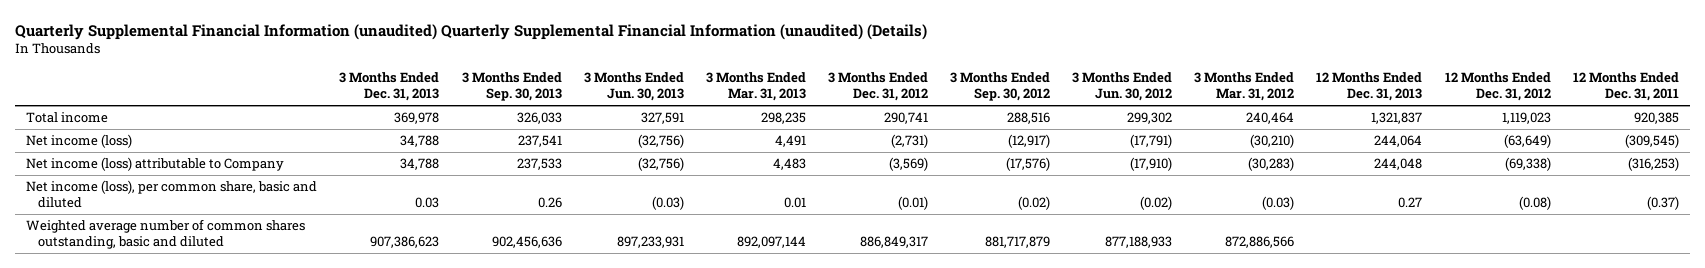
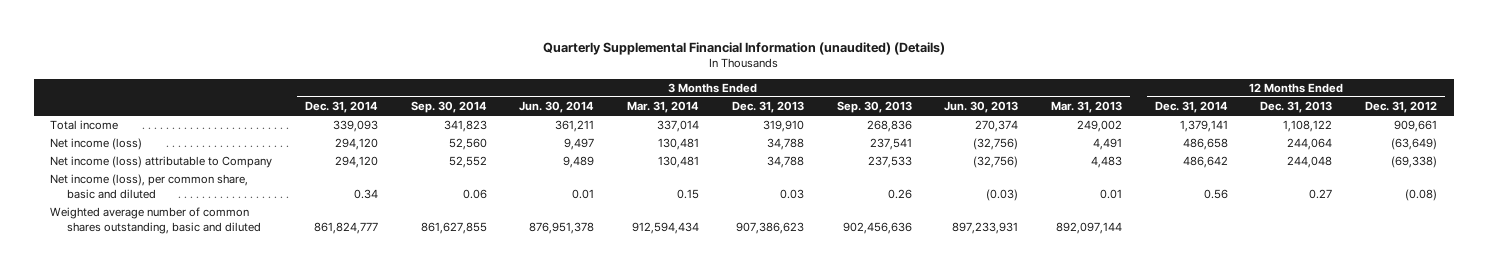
[15,23,928,40] Quarterly Supplemental Financial Information (unaudited) Quarterly Supplemental Financial Information (unaudited) (Details) -> [542,41,945,55] Quarterly Supplemental Financial Information (unaudited) (Details)
[827,72,928,102] 3 Months Ended Dec. 31, 2012 -> none
[950,72,1051,102] 3 Months Ended Sep. 30, 2012 -> none
[1072,72,1173,102] 3 Months Ended Jun. 30, 2012 -> none
[1194,72,1295,102] 3 Months Ended Mar. 31, 2012 -> none
[1572,72,1679,102] 12 Months Ended Dec. 31, 2011 -> none
none -> [304,101,378,114] Dec. 31, 2014
none -> [410,101,487,114] Sep. 30, 2014
none -> [519,101,595,114] Jun. 30, 2014
none -> [627,101,700,114] Mar. 31, 2014
none -> [1154,101,1228,114] Dec. 31, 2014
[394,112,440,125] 369,978 -> [762,120,804,133] 319,910
[516,112,562,125] 326,033 -> [866,120,912,133] 268,836
[640,112,684,125] 327,591 -> [975,120,1019,133] 270,374
[760,112,806,125] 298,235 -> [1076,120,1122,133] 249,002
[1371,112,1423,125] 1,321,837 -> [1283,120,1333,133] 1,108,122
[1501,112,1551,125] 1,119,023 -> [1394,120,1438,133] 909,661

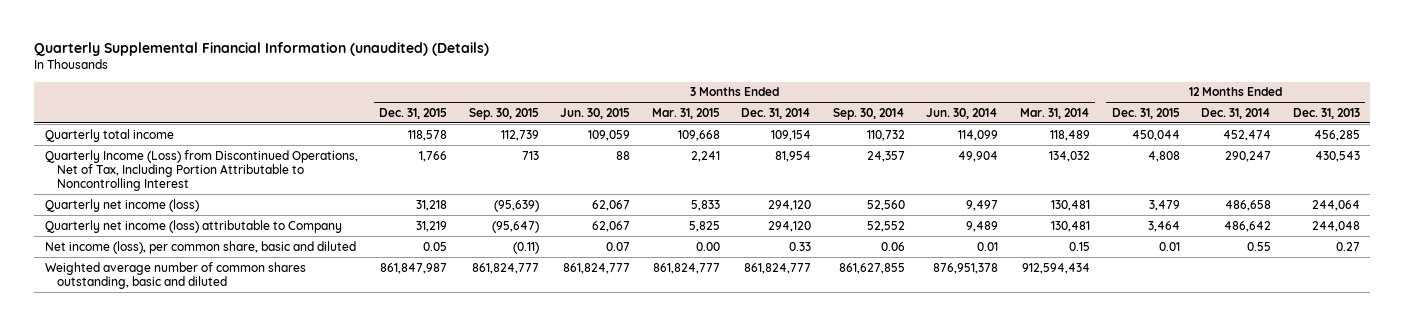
[731,101,804,114] Dec. 31, 2013 -> none
[836,101,912,114] Sep. 30, 2013 -> none
[944,101,1019,114] Jun. 30, 2013 -> none
[1050,101,1122,114] Mar. 31, 2013 -> none
[1365,101,1438,114] Dec. 31, 2012 -> none
none -> [379,107,448,119] Dec. 31, 2015
none -> [468,107,539,120] Sep. 30, 2015
none -> [560,107,631,119] Jun. 30, 2015
none -> [651,107,720,119] Mar. 31, 2015
none -> [1111,107,1180,119] Dec. 31, 2015
[50,120,119,131] Total income -> [44,128,174,142] Quarterly total income
[332,120,378,133] 339,093 -> [771,129,812,141] 109,154
[443,120,487,133] 341,823 -> [866,129,905,141] 110,732
[555,120,595,133] 361,211 -> [958,129,999,141] 114,099
[657,120,700,133] 337,014 -> [1050,129,1091,141] 118,489
[1179,120,1228,133] 1,379,141 -> [1223,129,1272,141] 452,474
[1283,120,1333,133] 1,108,122 -> [1313,129,1360,141] 456,285
none -> [44,149,358,191] Quarterly Income (Loss) from Discontinued Operations, Net of Tax, Including Portion Attributable to Noncontrolling Interest
[50,138,143,151] Net income (loss) -> [44,198,199,212] Quarterly net income (loss)
[50,156,273,169] Net income (loss) attributable to Company -> [44,219,342,233] Quarterly net income (loss) attributable to Company
[353,188,378,199] 0.34 -> [789,241,812,251] 0.33
[1203,188,1228,199] 0.56 -> [1247,241,1272,251] 0.55

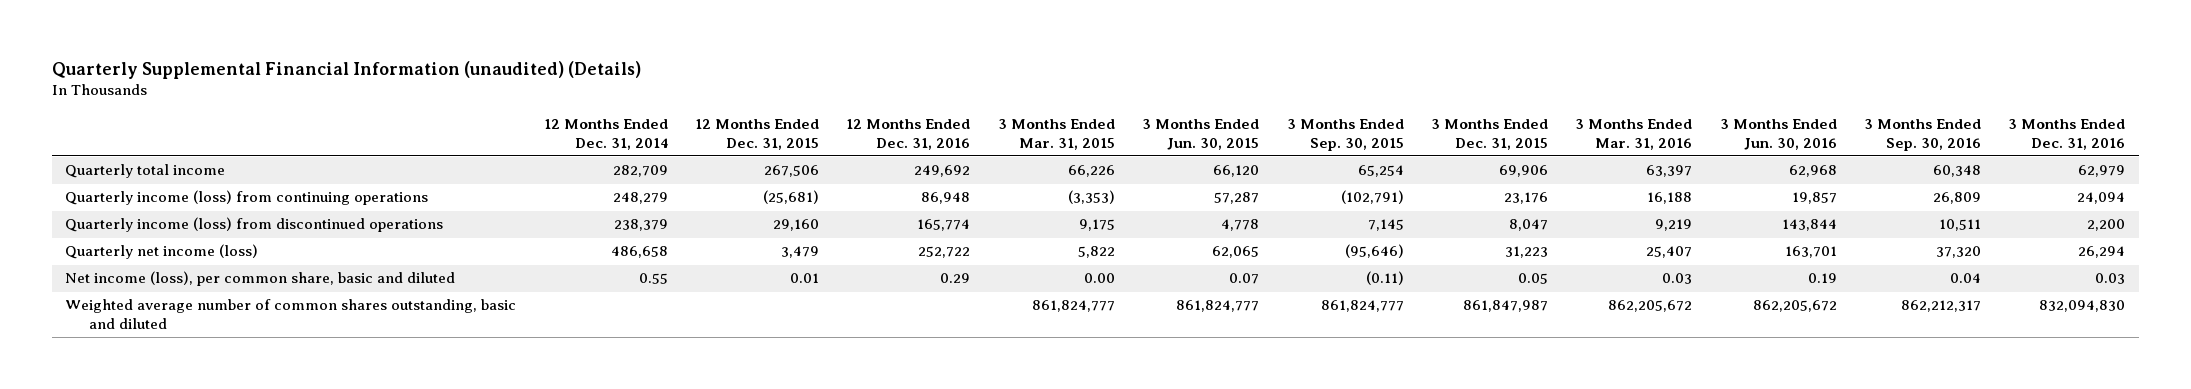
[741,107,812,119] Dec. 31, 2014 -> none
[832,107,905,120] Sep. 30, 2014 -> none
[926,107,999,119] Jun. 30, 2014 -> none
[1020,107,1091,119] Mar. 31, 2014 -> none
[1292,107,1360,119] Dec. 31, 2013 -> none
none -> [846,119,971,150] 12 Months Ended Dec. 31, 2016
none -> [1575,119,1693,150] 3 Months Ended Mar. 31, 2016
none -> [1719,119,1837,150] 3 Months Ended Jun. 30, 2016
none -> [1864,119,1982,151] 3 Months Ended Sep. 30, 2016
none -> [2008,119,2126,150] 3 Months Ended Dec. 31, 2016
[44,219,342,233] Quarterly net income (loss) attributable to Company -> none
[408,129,448,141] 118,578 -> [1498,165,1548,178] 69,906
[500,129,539,141] 112,739 -> [1357,165,1404,178] 65,254
[588,129,631,141] 109,059 -> [1213,165,1260,178] 66,120
[677,129,720,141] 109,668 -> [1067,165,1115,178] 66,226
[1131,129,1180,141] 450,044 -> [764,165,820,178] 267,506
[1223,129,1272,141] 452,474 -> [612,165,668,178] 282,709
none -> [65,190,429,206] Quarterly income (loss) from continuing operations
[44,149,358,191] Quarterly Income (Loss) from Discontinued Operations, Net of Tax, Including Portion Attributable to Noncontrolling Interest -> [65,217,444,233] Quarterly income (loss) from discontinued operations
[419,150,448,162] 1,766 -> [1508,219,1548,232] 8,047
[521,150,539,160] 713 -> [1367,219,1404,232] 7,145
[616,150,631,160] 88 -> [1221,219,1260,232] 4,778
[690,150,720,162] 2,241 -> [1078,219,1115,232] 9,175
[1147,150,1180,162] 4,808 -> [773,219,820,232] 29,160
[1225,150,1272,162] 290,247 -> [613,219,668,232] 238,379
[416,199,448,211] 31,218 -> [1504,246,1548,259] 31,223
[493,199,539,212] (95,639) -> [1344,244,1404,259] (95,646)
[592,199,631,211] 62,067 -> [1212,246,1260,259] 62,065
[690,199,720,211] 5,833 -> [1077,246,1115,259] 5,822

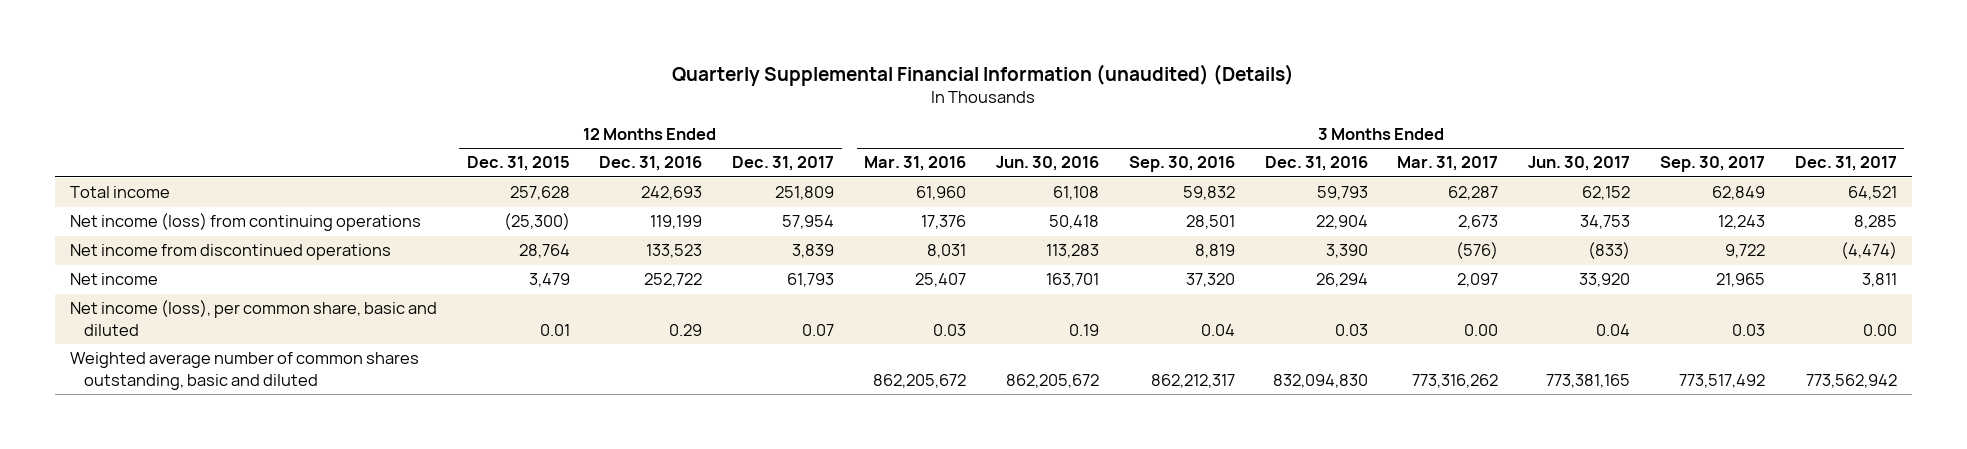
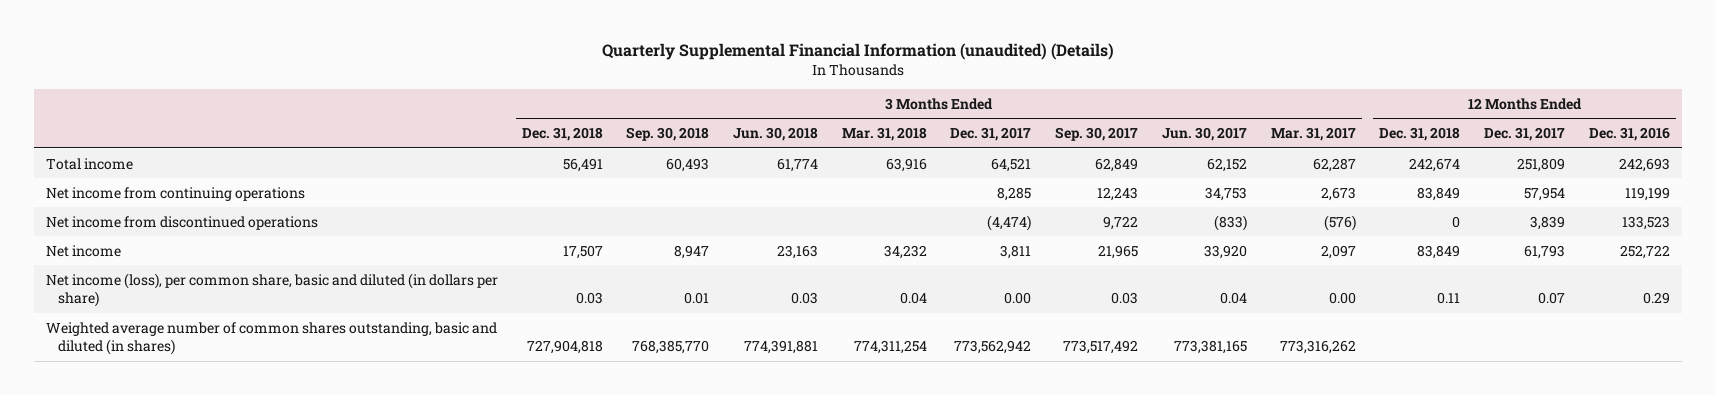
[466,156,570,172] Dec. 31, 2015 -> none
[864,156,967,172] Mar. 31, 2016 -> none
[995,156,1099,172] Jun. 30, 2016 -> none
[1128,156,1235,173] Sep. 30, 2016 -> none
[1264,156,1368,172] Dec. 31, 2016 -> none
none -> [521,127,603,142] Dec. 31, 2018
none -> [626,127,710,142] Sep. 30, 2018
none -> [733,127,819,142] Jun. 30, 2018
none -> [841,127,927,142] Mar. 31, 2018
none -> [1379,127,1461,142] Dec. 31, 2018
[69,213,421,232] Net income (loss) from continuing operations -> [45,186,305,201] Net income from continuing operations
[69,300,437,336] Net income (loss), per common share, basic and diluted -> [45,272,498,308] Net income (loss), per common share, basic and diluted (in dollars per share)
[69,352,419,390] Weighted average number of common shares outstanding, basic and diluted -> [45,321,497,356] Weighted average number of common shares outstanding, basic and diluted (in shares)

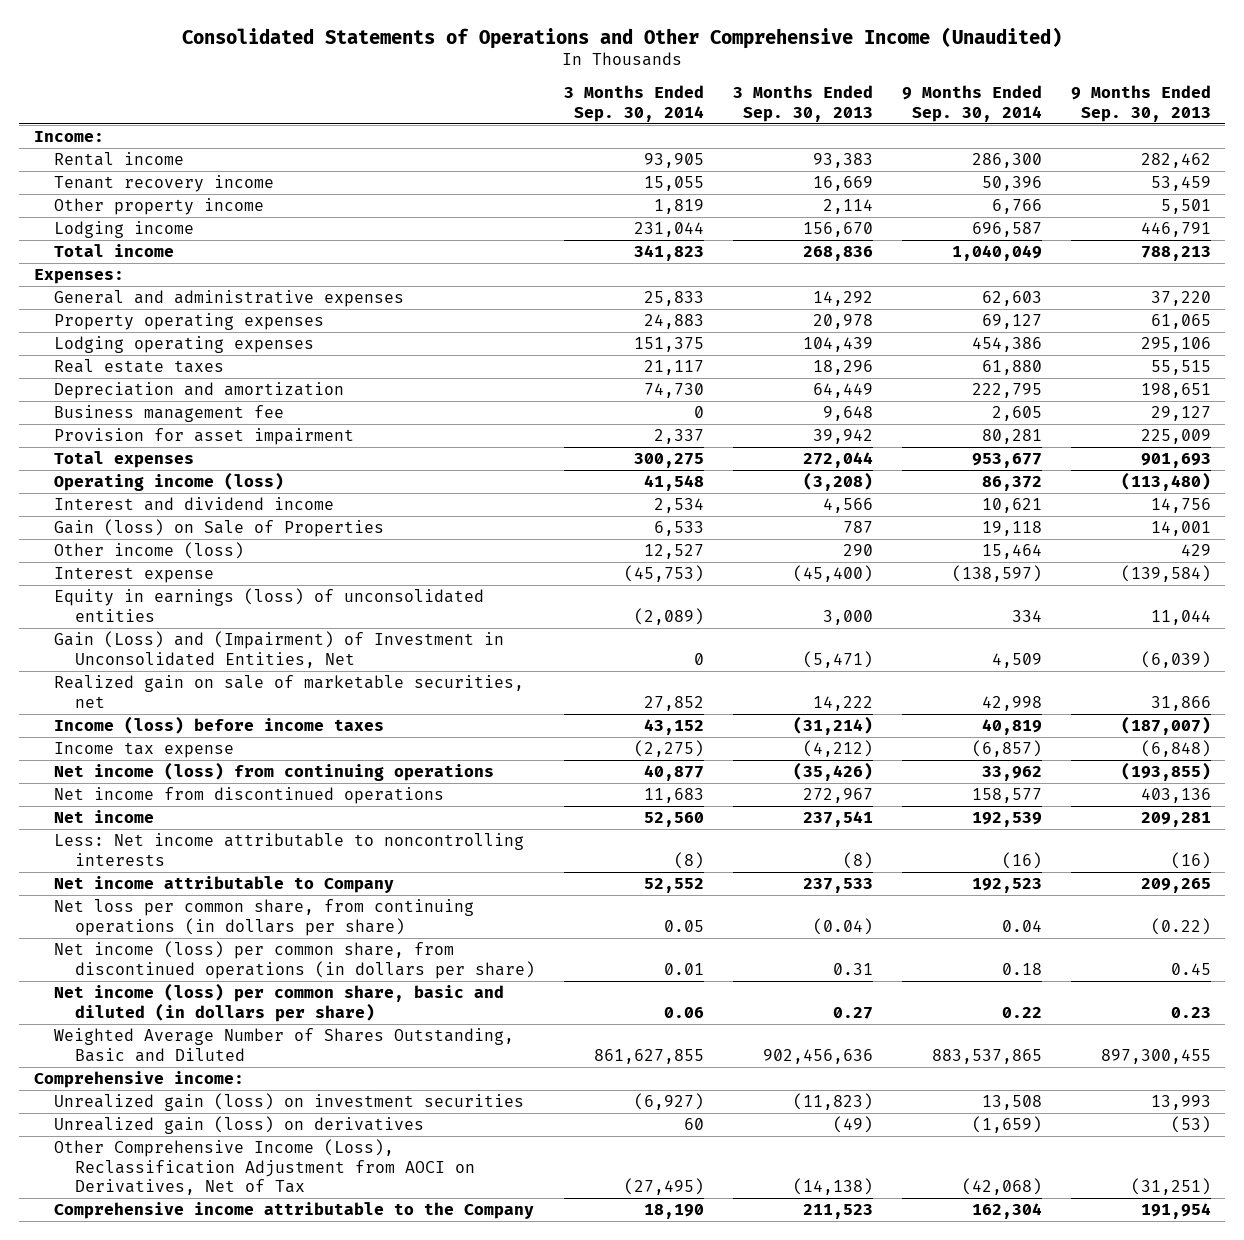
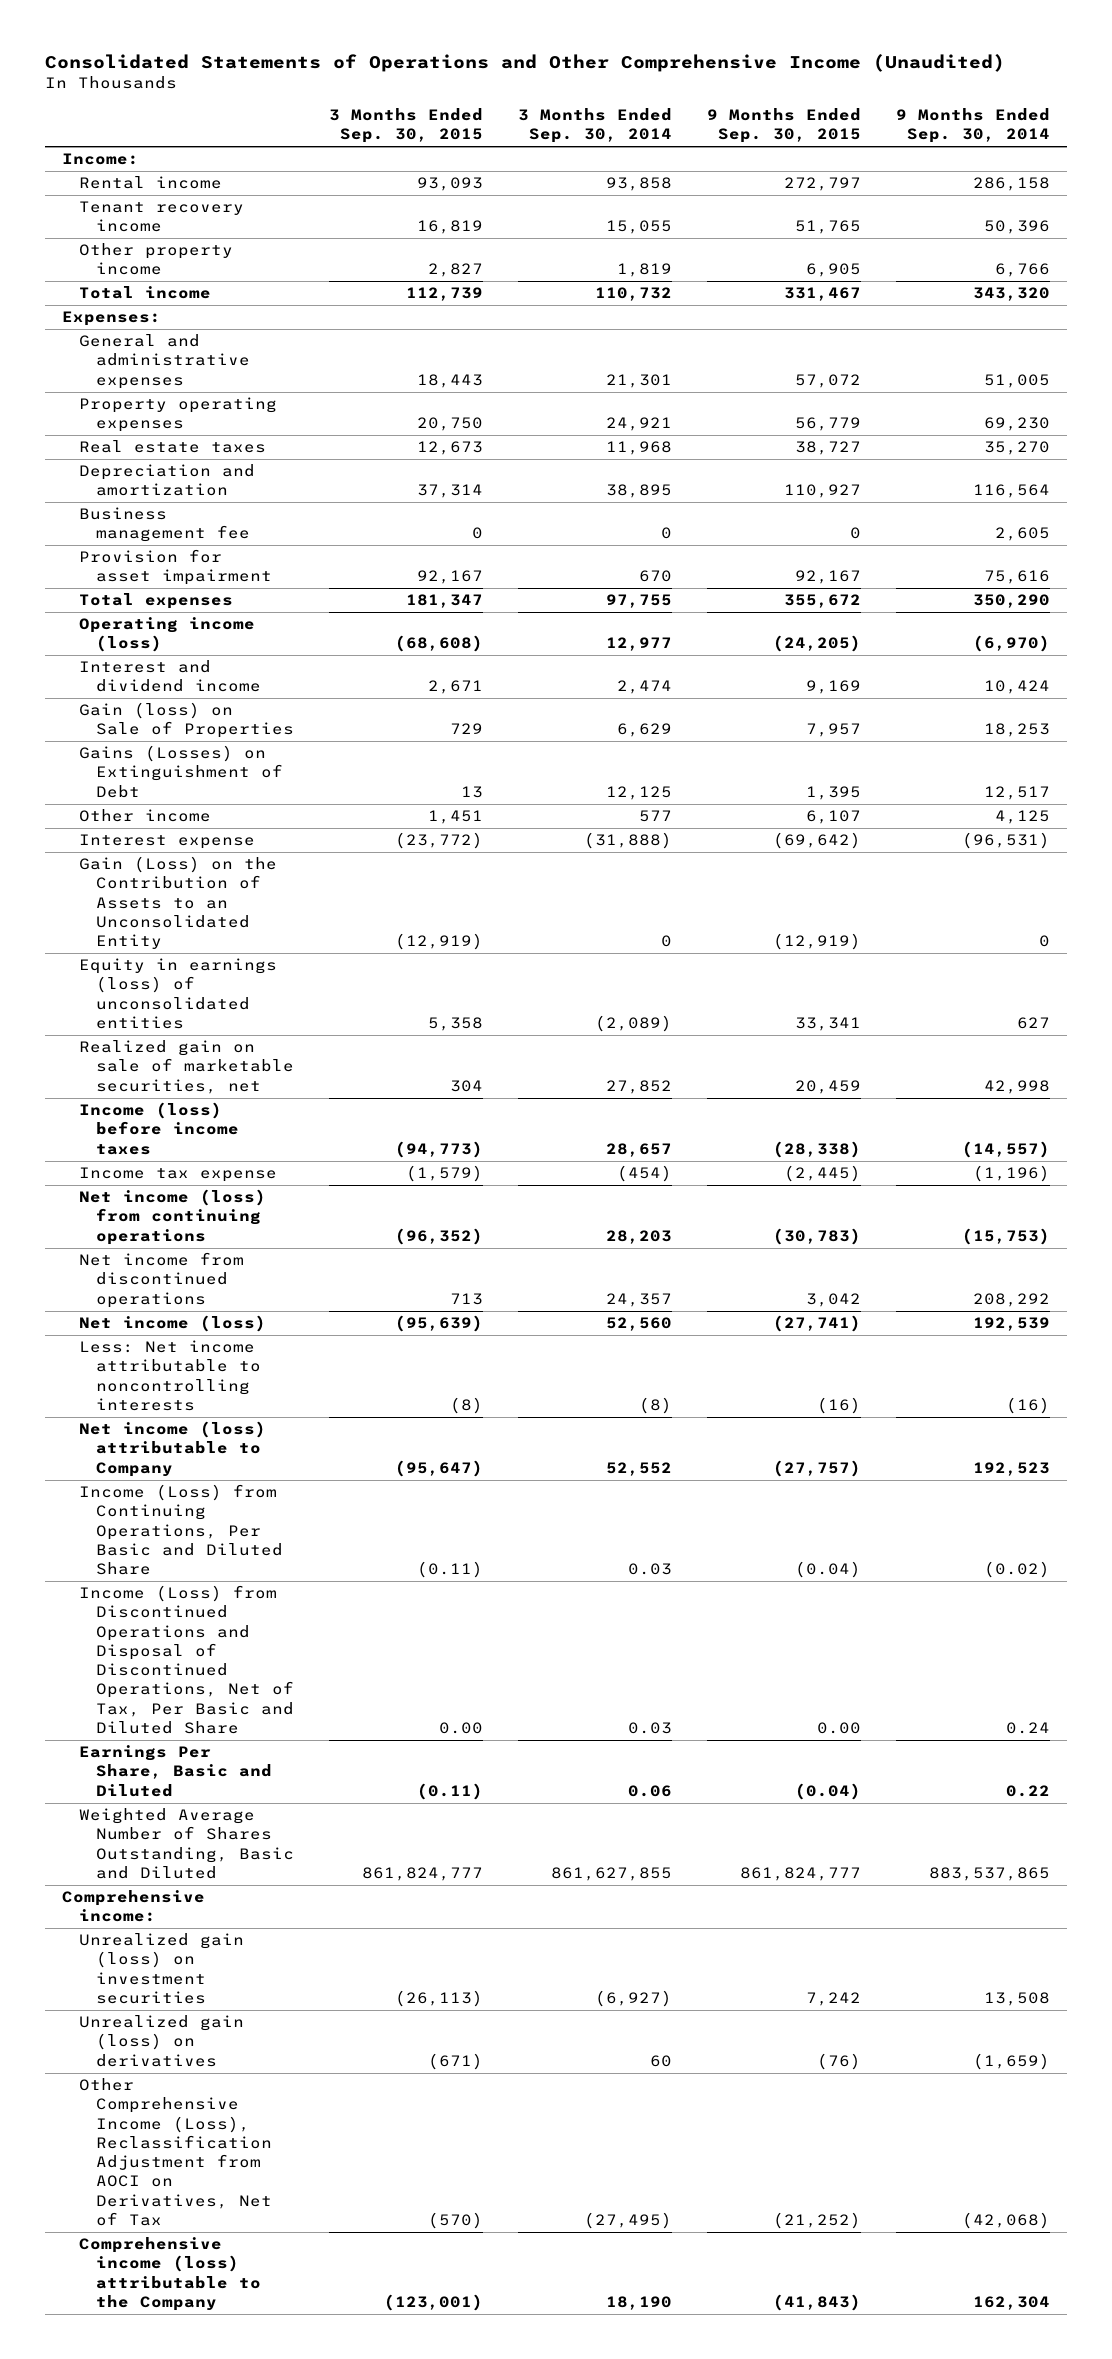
[732,85,873,122] 3 Months Ended Sep. 30, 2013 -> none
[1070,85,1211,122] 9 Months Ended Sep. 30, 2013 -> none
none -> [329,108,484,144] 3 Months Ended Sep. 30, 2015
none -> [706,108,861,144] 9 Months Ended Sep. 30, 2015
[643,153,704,169] 93,905 -> [605,177,672,192] 93,858
[971,153,1042,169] 286,300 -> [972,177,1050,192] 286,158
[54,221,195,239] Lodging income -> none
[633,245,704,262] 341,823 -> [594,287,672,302] 110,732
[951,245,1042,262] 1,040,049 -> [972,287,1050,302] 343,320
[54,336,315,354] Lodging operating expenses -> none
[643,291,704,307] 25,833 -> [605,373,672,388] 21,301
[981,291,1042,307] 62,603 -> [983,373,1050,388] 51,005
[643,314,704,330] 24,883 -> [605,417,672,432] 24,921
[981,314,1042,330] 69,127 -> [983,417,1050,432] 69,230
[643,360,704,376] 21,117 -> [605,441,672,456] 11,968
[981,360,1042,376] 61,880 -> [983,441,1050,456] 35,270
[643,383,704,399] 74,730 -> [605,484,672,499] 38,895
[971,383,1042,399] 222,795 -> [972,484,1050,499] 116,564
[54,631,505,668] Gain (Loss) and (Impairment) of Investment in Unconsolidated Entities, Net -> none
[653,429,704,445] 2,337 -> [638,570,672,583] 670
[981,429,1042,445] 80,281 -> [983,570,1050,585] 75,616
[633,453,704,469] 300,275 -> [605,594,672,609] 97,755
[971,453,1042,469] 953,677 -> [972,594,1050,609] 350,290
[643,475,704,492] 41,548 -> [605,637,672,652] 12,977
[981,476,1042,492] 86,372 -> [972,635,1050,653] (6,970)
[653,498,704,514] 2,534 -> [616,680,672,695] 2,474
[981,498,1042,514] 10,621 -> [983,680,1050,695] 10,424
[653,521,704,537] 6,533 -> [616,723,672,738] 6,629
[981,521,1042,537] 19,118 -> [983,723,1050,738] 18,253
none -> [79,745,284,798] Gains (Losses) on Extinguishment of Debt
[54,542,245,560] Other income (loss) -> [79,809,212,823] Other income
[643,544,704,560] 12,527 -> [638,810,672,823] 577
[981,544,1042,560] 15,464 -> [994,810,1050,825] 4,125
[623,565,704,583] (45,753) -> [583,832,672,850] (31,888)
[951,565,1042,583] (138,597) -> [961,832,1050,850] (96,531)
none -> [79,856,278,950] Gain (Loss) on the Contribution of Assets to an Unconsolidated Entity
[1011,609,1042,622] 334 -> [1016,1016,1050,1029] 627
[643,719,704,736] 43,152 -> [605,1142,672,1157] 28,657
[981,719,1042,736] 40,819 -> [961,1140,1050,1158] (14,557)
[633,740,704,758] (2,275) -> [616,1165,672,1183] (454)
[971,740,1042,758] (6,857) -> [972,1165,1050,1183] (1,196)
[643,765,704,782] 40,877 -> [605,1229,672,1244] 28,203
[981,766,1042,782] 33,962 -> [961,1227,1050,1245] (15,753)
[643,788,704,804] 11,683 -> [605,1292,672,1307] 24,357
[971,788,1042,804] 158,577 -> [972,1292,1050,1307] 208,292
[54,810,155,824] Net income -> [79,1315,267,1333] Net income (loss)
[54,876,395,894] Net income attributable to Company -> [79,1421,267,1477] Net income (loss) attributable to Company
[54,899,475,936] Net loss per common share, from continuing operations (in dollars per share) -> [79,1484,284,1576] Income (Loss) from Continuing Operations, Per Basic and Diluted Share
[663,919,704,932] 0.05 -> [627,1563,672,1576] 0.03
[1001,919,1042,932] 0.04 -> [983,1561,1050,1579] (0.02)
[54,941,535,979] Net income (loss) per common share, from discontinued operations (in dollars per share) -> [79,1585,295,1734] Income (Loss) from Discontinued Operations and Disposal of Discontinued Operations, Net of Tax, Per Basic and Diluted Share
[663,962,704,975] 0.01 -> [627,1721,672,1734] 0.03
[1001,962,1042,975] 0.18 -> [1005,1721,1050,1734] 0.24
[54,983,505,1022] Net income (loss) per common share, basic and diluted (in dollars per share) -> [79,1745,273,1797] Earnings Per Share, Basic and Diluted
[54,1202,535,1220] Comprehensive income attributable to the Company -> [79,2237,262,2311] Comprehensive income (loss) attributable to the Company

